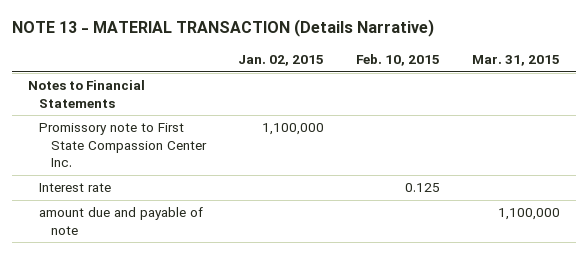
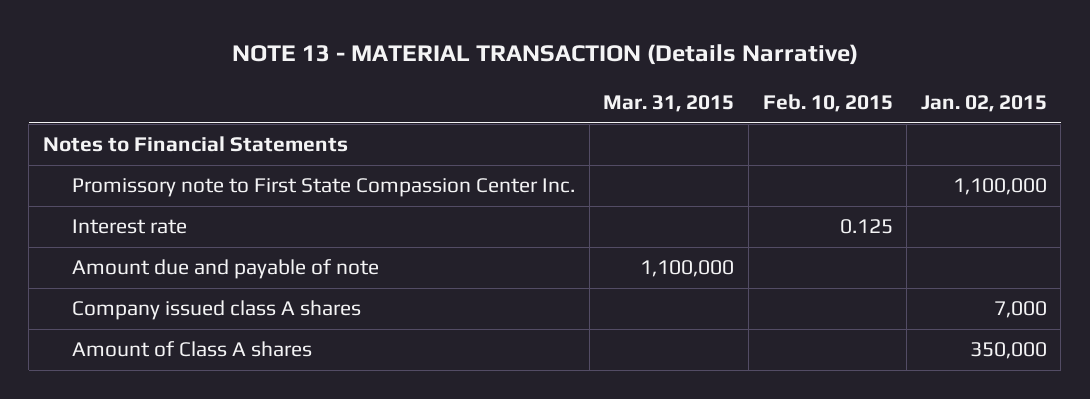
[39,207,204,235] amount due and payable of note -> [72,259,380,280] Amount due and payable of note
none -> [72,300,362,321] Company issued class A shares
none -> [72,341,313,358] Amount of Class A shares

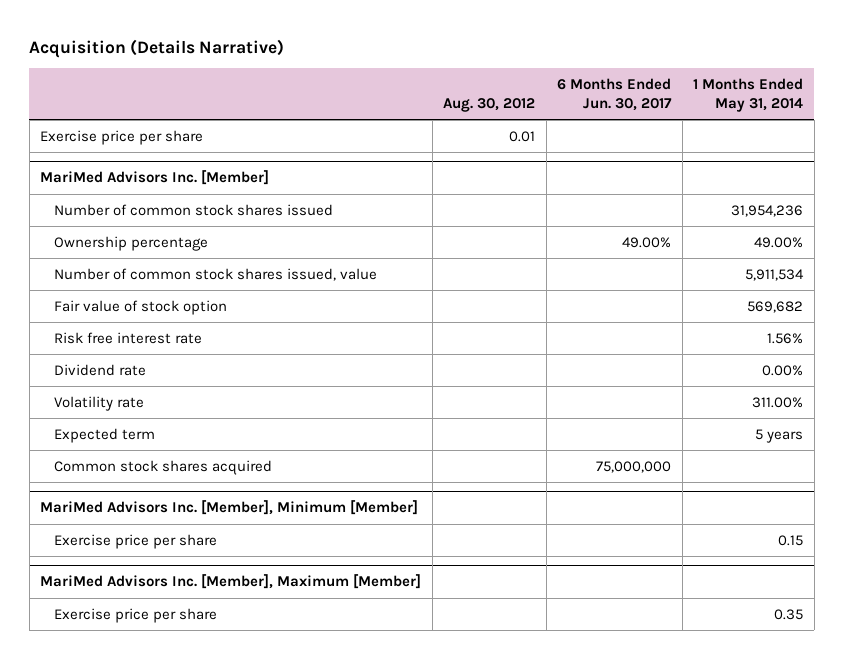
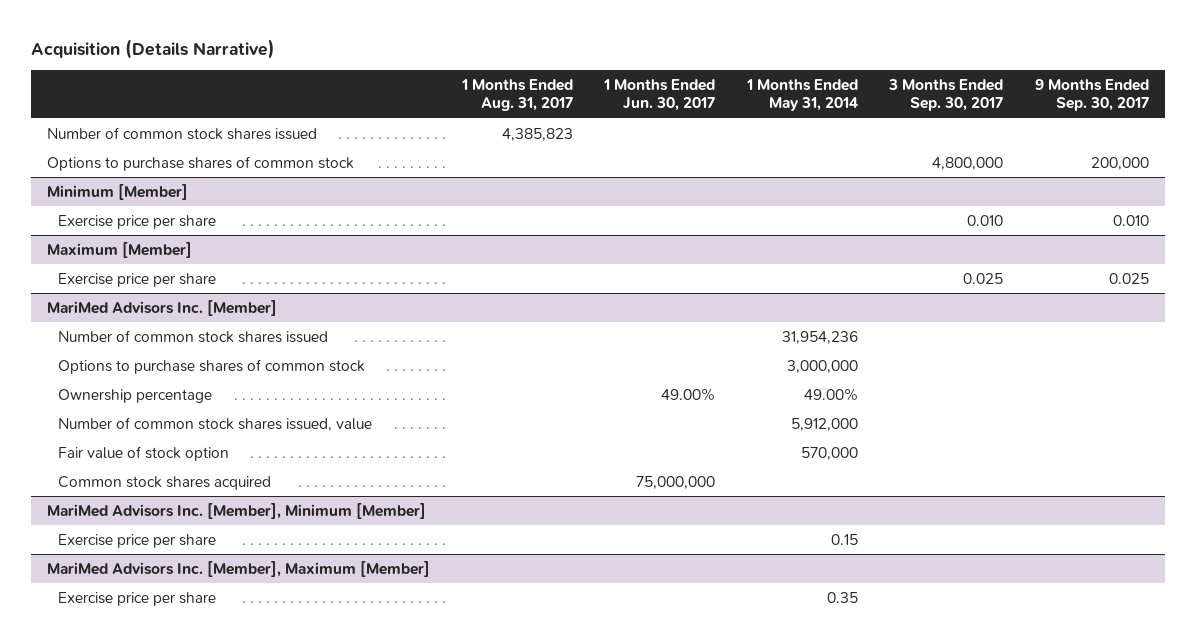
[443,98,536,113] Aug. 30, 2012 -> none
[557,77,673,112] 6 Months Ended Jun. 30, 2017 -> none
none -> [460,79,573,112] 1 Months Ended Aug. 31, 2017
none -> [603,79,716,112] 1 Months Ended Jun. 30, 2017
none -> [888,79,1004,112] 3 Months Ended Sep. 30, 2017
none -> [1034,79,1149,112] 9 Months Ended Sep. 30, 2017
[40,129,204,145] Exercise price per share -> none
none -> [46,126,317,140] Number of common stock shares issued
none -> [46,155,354,171] Options to purchase shares of common stock
none -> [46,183,188,200] Minimum [Member]
none -> [57,214,216,229] Exercise price per share
none -> [46,241,192,258] Maximum [Member]
none -> [57,272,216,287] Exercise price per share
none -> [57,358,365,374] Options to purchase shares of common stock
[53,331,202,344] Risk free interest rate -> none
[53,363,146,376] Dividend rate -> none
[53,395,144,411] Volatility rate -> none
[53,427,155,443] Expected term -> none
[745,268,805,281] 5,911,534 -> [790,417,858,431] 5,912,000
[747,300,804,313] 569,682 -> [800,446,858,460] 570,000

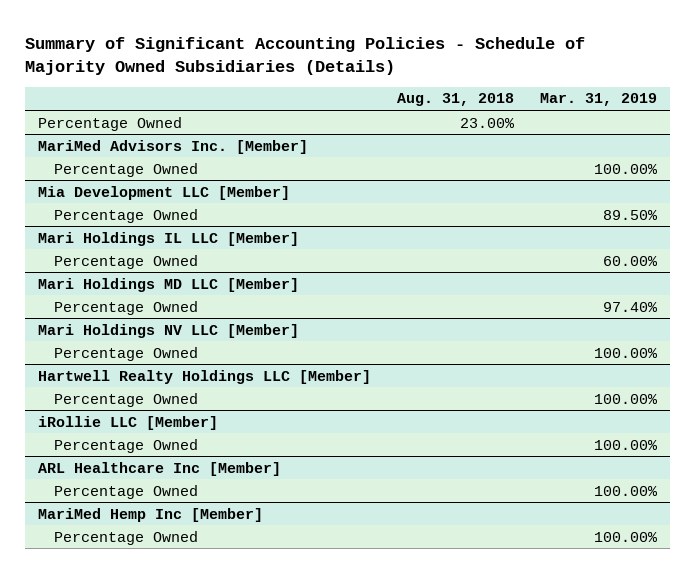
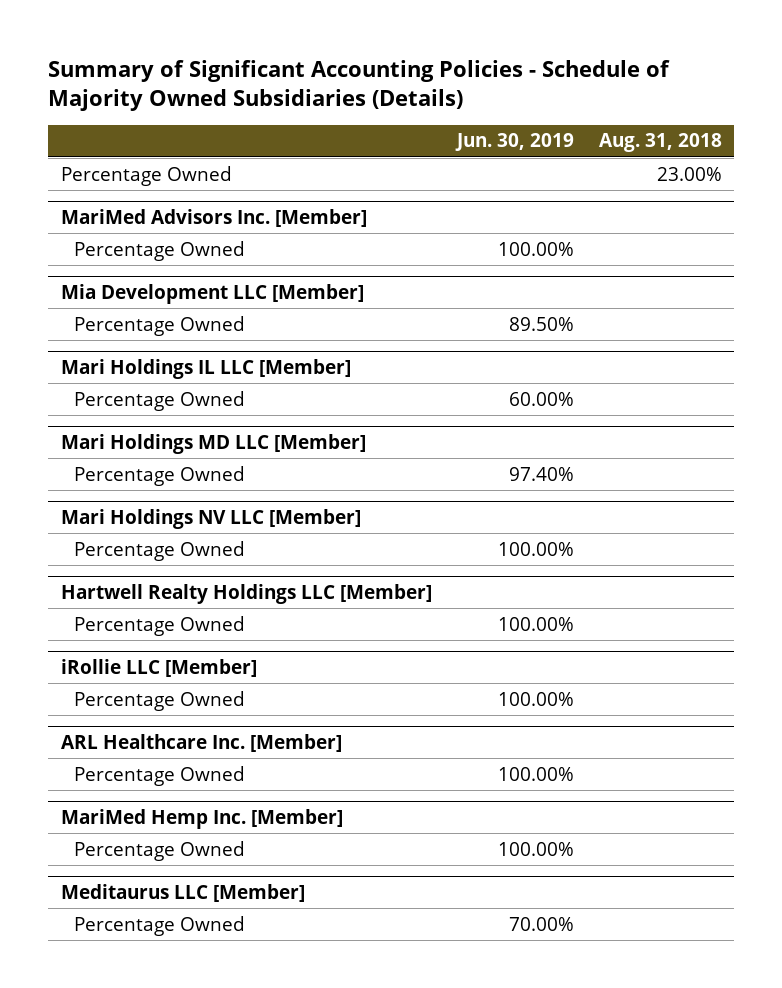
[540,93,658,107] Mar. 31, 2019 -> none
none -> [454,133,574,152] Jun. 30, 2019
[38,461,282,476] ARL Healthcare Inc [Member] -> [60,733,342,752] ARL Healthcare Inc. [Member]
[38,507,264,522] MariMed Hemp Inc [Member] -> [60,808,343,829] MariMed Hemp Inc. [Member]
none -> [60,883,305,902] Meditaurus LLC [Member]
none -> [74,915,246,936] Percentage Owned

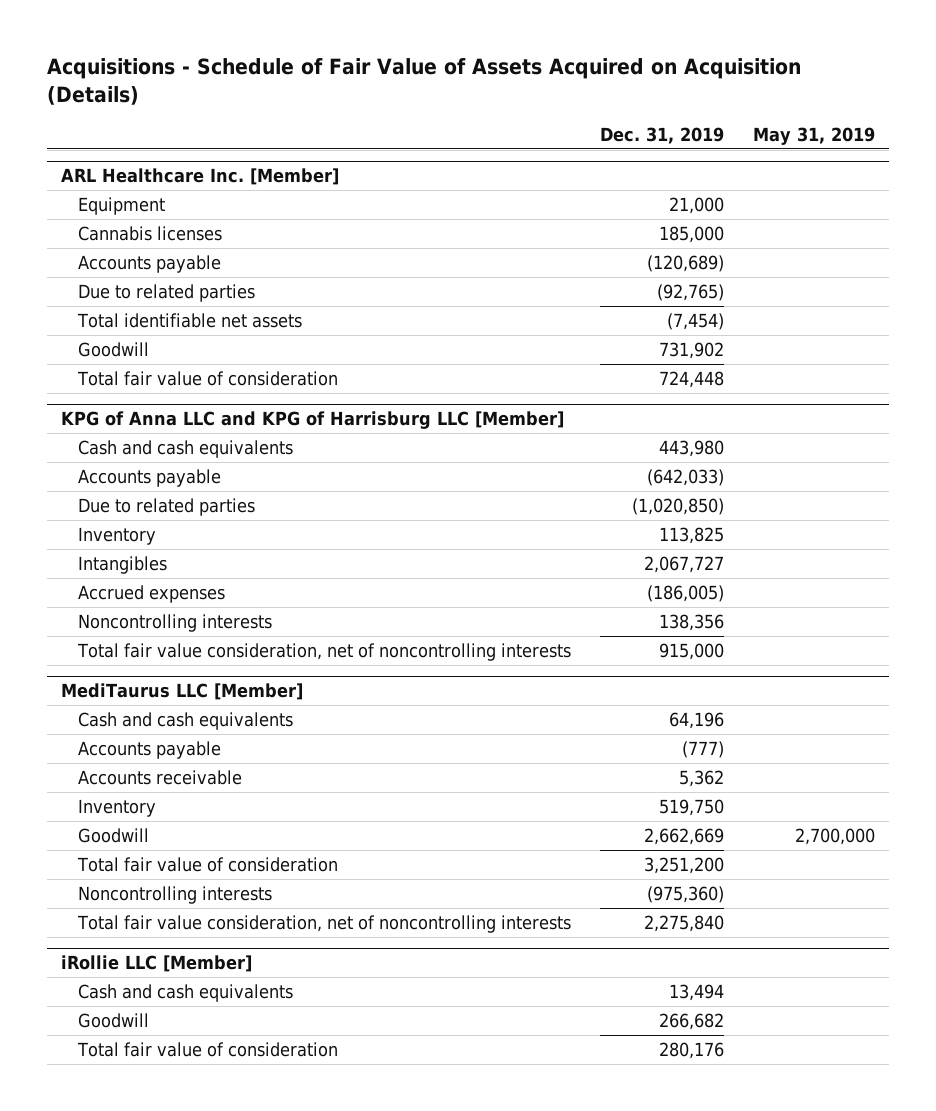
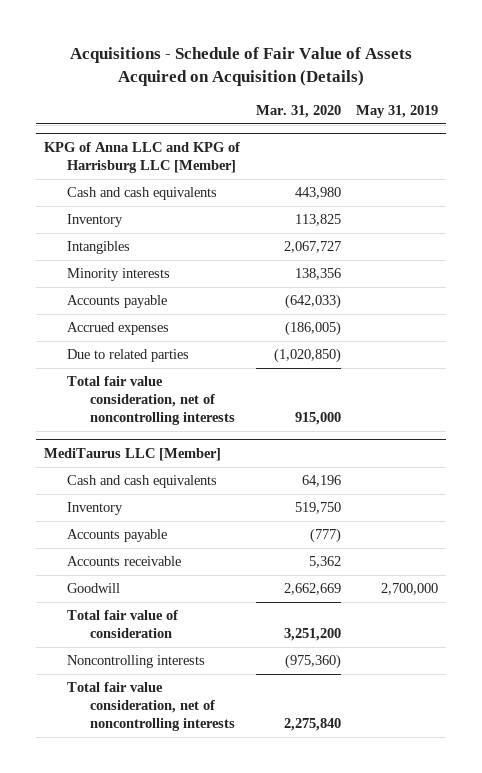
[599,126,724,144] Dec. 31, 2019 -> none
none -> [255,104,341,118] Mar. 31, 2020
[61,168,340,186] ARL Healthcare Inc. [Member] -> none
[77,196,165,215] Equipment -> none
[77,225,222,241] Cannabis licenses -> none
[77,254,221,273] Accounts payable -> none
[77,283,255,302] Due to related parties -> none
[76,312,302,328] Total identifiable net assets -> none
[77,341,149,357] Goodwill -> none
[76,370,338,386] Total fair value of consideration -> none
none -> [66,268,170,282] Minority interests
[77,468,221,487] Accounts payable -> [66,295,167,309] Accounts payable
[77,613,272,632] Noncontrolling interests -> none
[77,497,255,516] Due to related parties -> [66,349,189,363] Due to related parties
[77,798,156,817] Inventory -> [66,502,123,516] Inventory
[61,955,253,973] iRollie LLC [Member] -> none
[77,983,293,1002] Cash and cash equivalents -> none
[77,1012,149,1028] Goodwill -> none
[76,1041,338,1057] Total fair value of consideration -> none

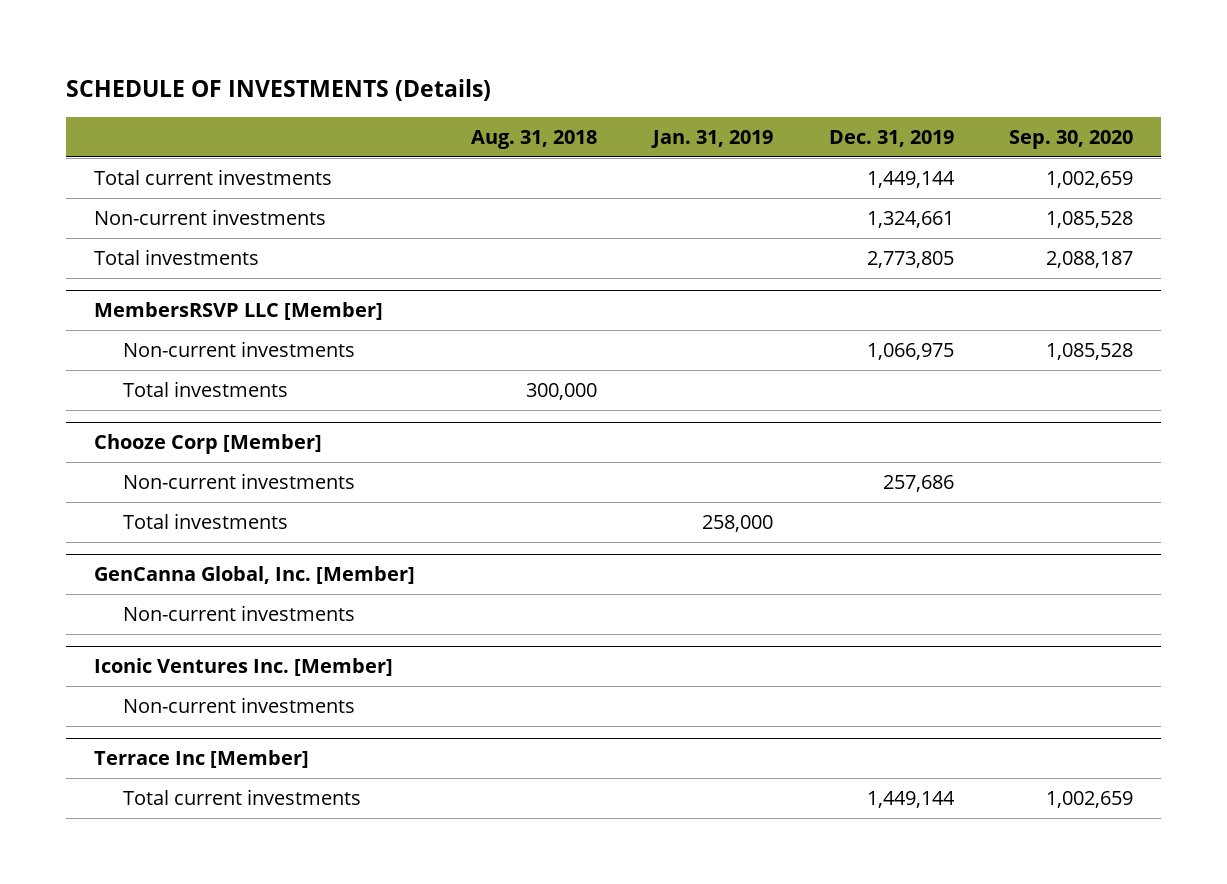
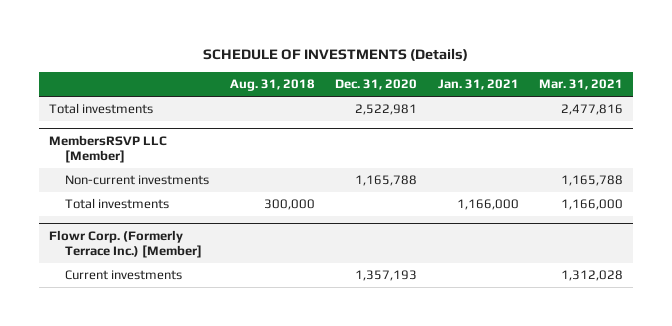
[650,129,773,148] Jan. 31, 2019 -> none
[828,129,954,147] Dec. 31, 2019 -> none
[1009,129,1134,149] Sep. 30, 2020 -> none
none -> [335,79,418,91] Dec. 31, 2020
none -> [437,79,519,91] Jan. 31, 2021
none -> [539,79,624,91] Mar. 31, 2021
[93,169,332,186] Total current investments -> none
[93,209,326,226] Non-current investments -> none
[93,434,322,455] Chooze Corp [Member] -> none
[122,473,355,490] Non-current investments -> none
[122,513,288,530] Total investments -> none
[93,566,415,585] GenCanna Global, Inc. [Member] -> none
[122,605,355,622] Non-current investments -> none
[93,658,393,677] Iconic Ventures Inc. [Member] -> none
[122,697,355,714] Non-current investments -> none
[93,750,309,769] Terrace Inc [Member] -> [49,229,203,259] Flowr Corp. (Formerly Terrace Inc.) [Member]
[122,789,361,806] Total current investments -> [65,270,183,281] Current investments

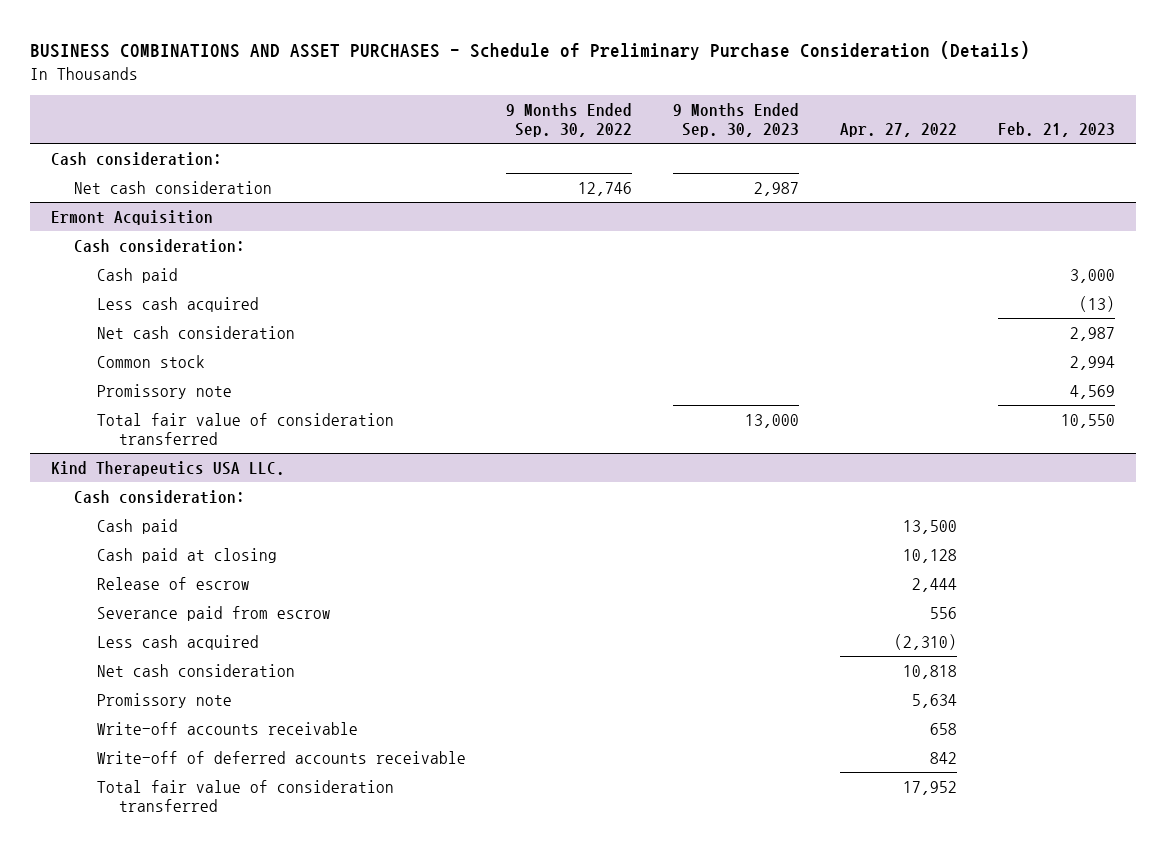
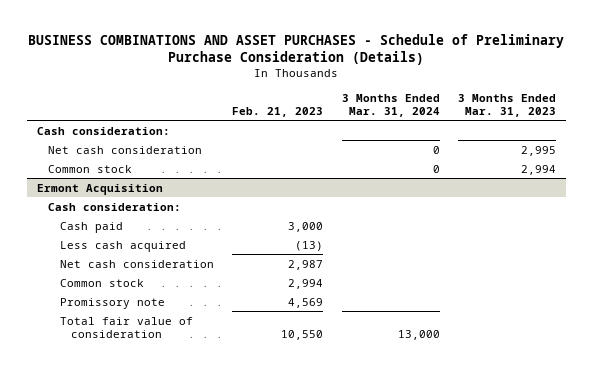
[506,102,633,138] 9 Months Ended Sep. 30, 2022 -> none
[673,102,800,138] 9 Months Ended Sep. 30, 2023 -> none
[840,123,958,138] Apr. 27, 2022 -> none
none -> [341,93,440,117] 3 Months Ended Mar. 31, 2024
none -> [458,93,557,117] 3 Months Ended Mar. 31, 2023
none -> [48,164,133,173] Common stock
[50,460,285,476] Kind Therapeutics USA LLC. -> none
[73,489,245,504] Cash consideration: -> none
[96,518,178,534] Cash paid -> none
[96,547,277,563] Cash paid at closing -> none
[96,576,250,590] Release of escrow -> none
[96,605,331,621] Severance paid from escrow -> none
[96,634,259,650] Less cash acquired -> none
[96,663,295,677] Net cash consideration -> none
[96,692,232,708] Promissory note -> none
[96,721,358,735] Write-off accounts receivable -> none
[96,750,466,764] Write-off of deferred accounts receivable -> none
[96,779,394,812] Total fair value of consideration transferred -> none
[96,412,394,445] Total fair value of consideration transferred -> [59,316,193,338] Total fair value of consideration

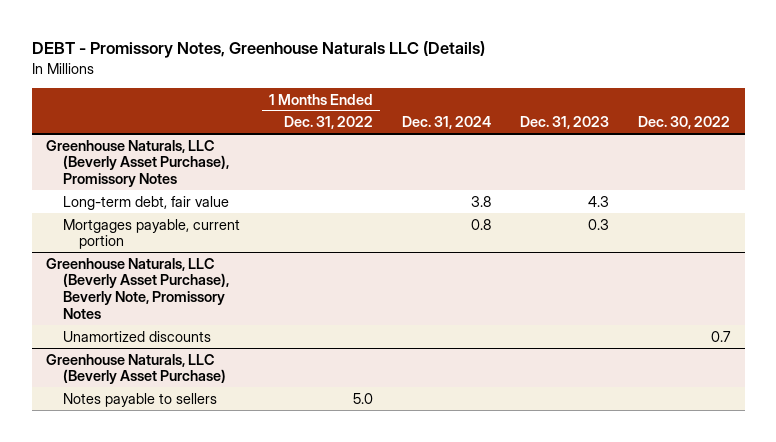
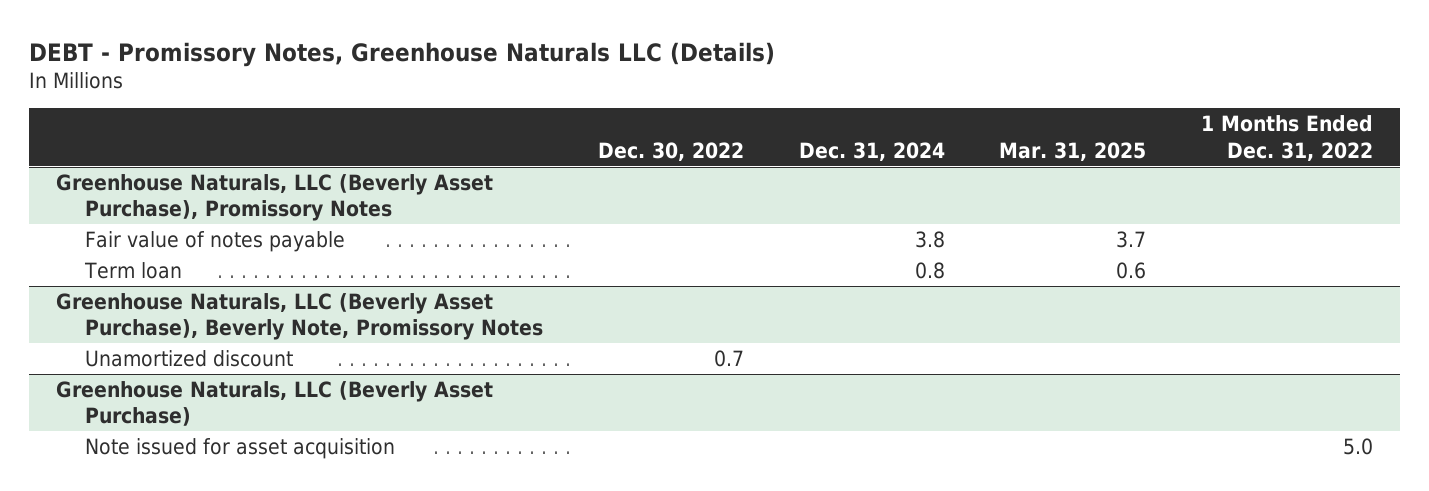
[519,116,609,130] Dec. 31, 2023 -> none
none -> [999,141,1147,161] Mar. 31, 2025
[62,195,229,210] Long-term debt, fair value -> [85,231,346,253] Fair value of notes payable
[62,218,240,250] Mortgages payable, current portion -> [84,262,183,280] Term loan
[62,330,211,342] Unamortized discounts -> [85,350,294,368] Unamortized discount
[62,392,217,407] Notes payable to sellers -> [85,438,396,460] Note issued for asset acquisition

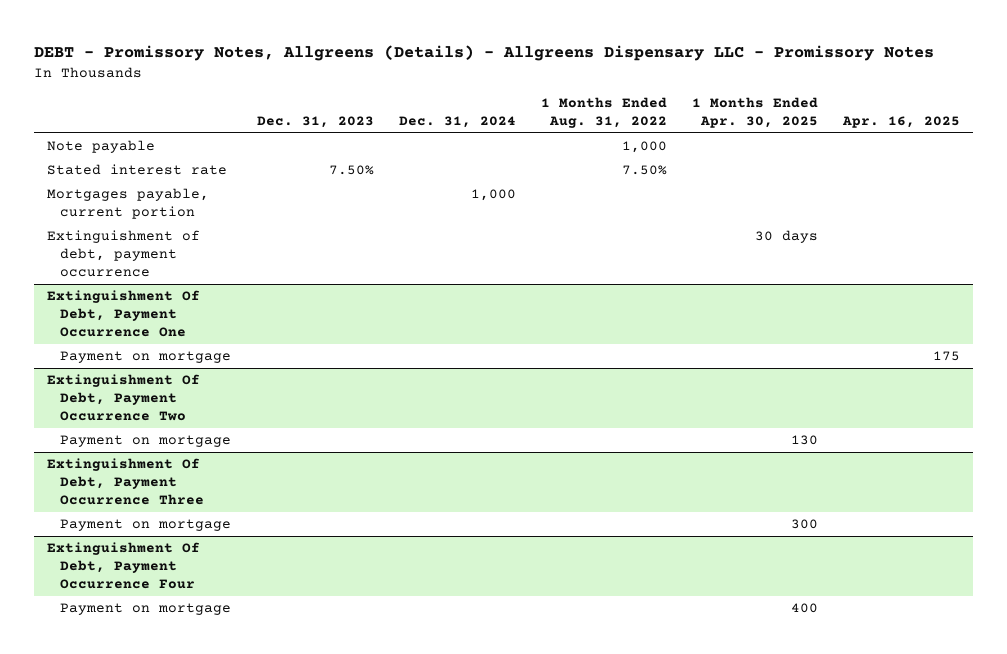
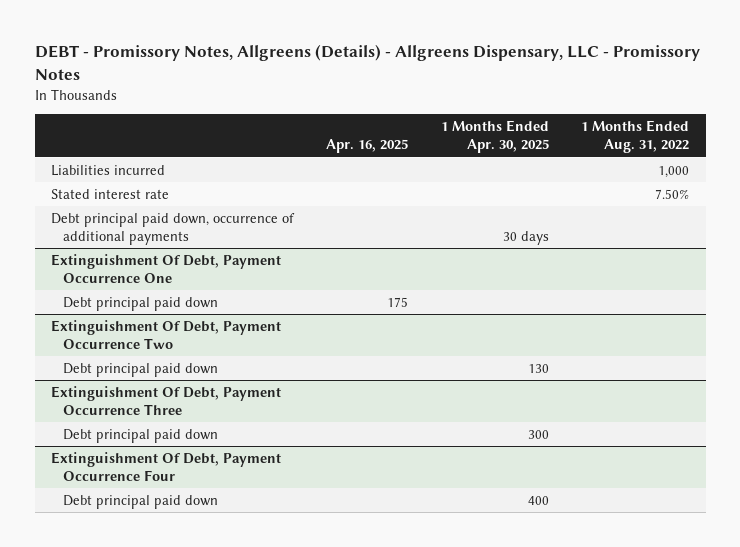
[34,44,935,61] DEBT - Promissory Notes, Allgreens (Details) - Allgreens Dispensary LLC - Promissory Notes -> [34,44,700,81] DEBT - Promissory Notes, Allgreens (Details) - Allgreens Dispensary, LLC - Promissory Notes
[256,116,374,129] Dec. 31, 2023 -> none
[398,116,516,129] Dec. 31, 2024 -> none
[46,140,155,154] Note payable -> [50,164,165,176] Liabilities incurred
[46,188,209,220] Mortgages payable, current portion -> none
[46,230,200,277] Extinguishment of debt, payment occurrence -> [50,212,295,245] Debt principal paid down, occurrence of additional payments
[60,351,232,364] Payment on mortgage -> [63,296,219,311] Debt principal paid down
[60,435,232,448] Payment on mortgage -> [63,362,219,377] Debt principal paid down
[60,519,232,532] Payment on mortgage -> [63,428,219,443] Debt principal paid down
[60,603,232,616] Payment on mortgage -> [63,494,219,509] Debt principal paid down

